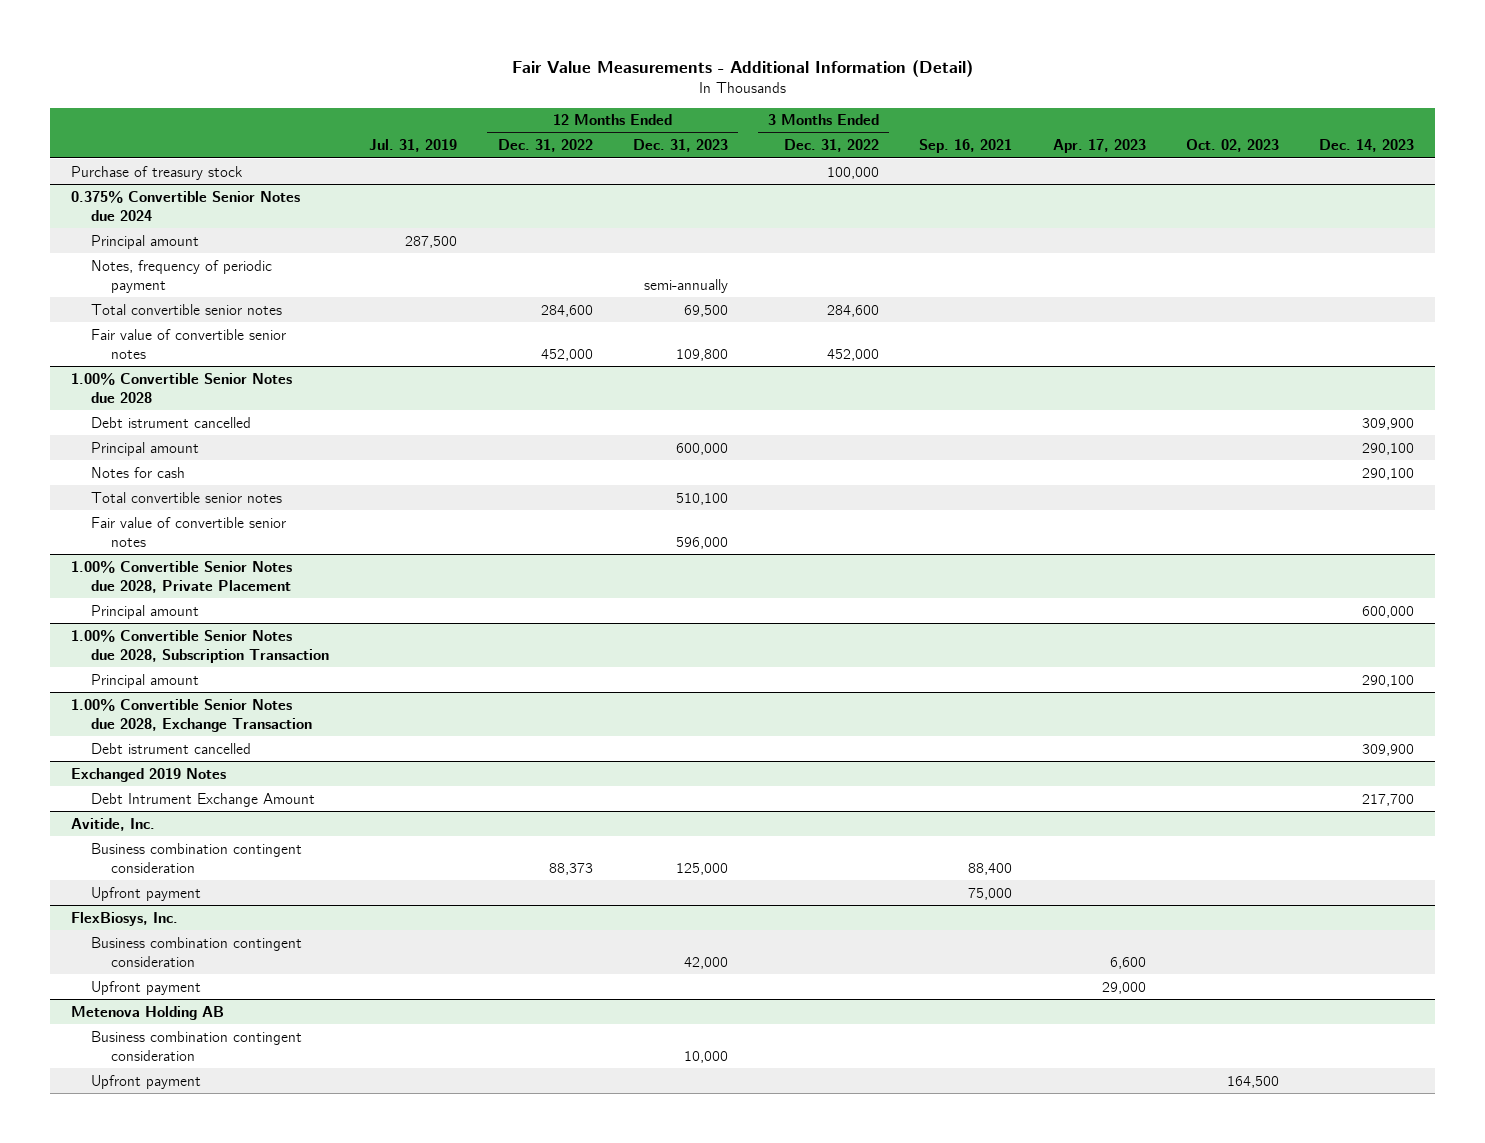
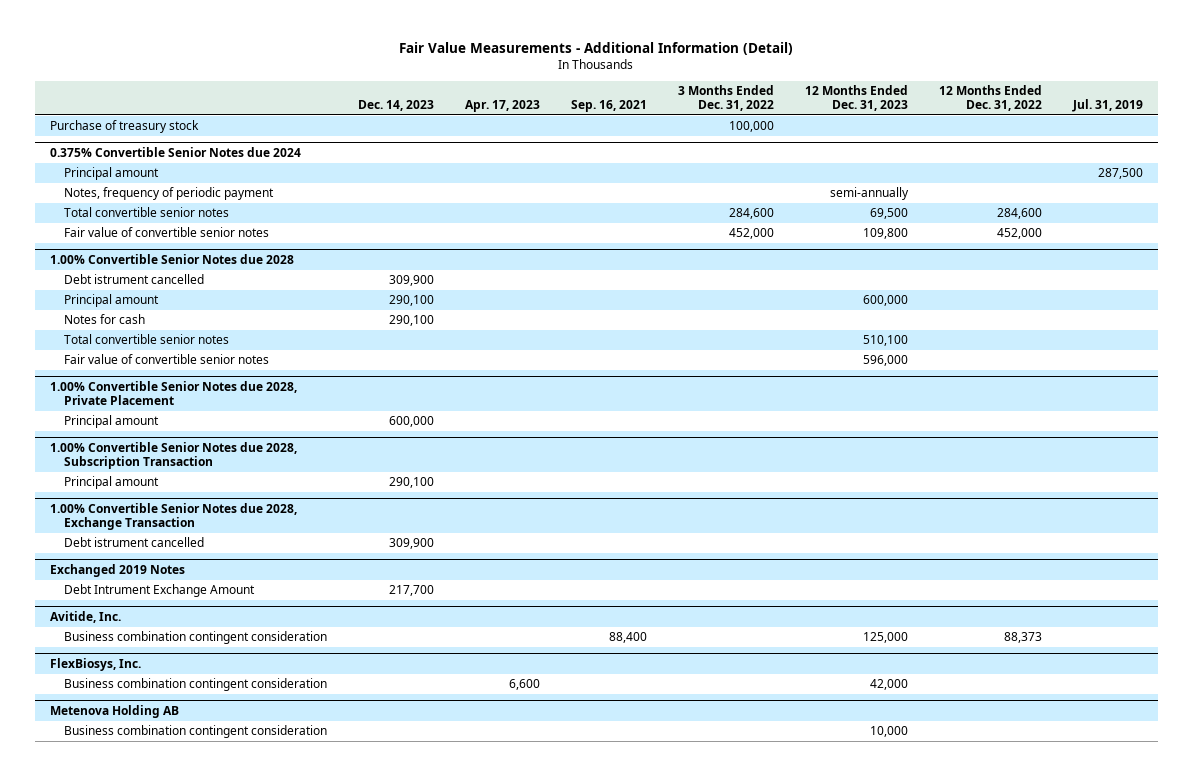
[1186,139,1280,153] Oct. 02, 2023 -> none
[90,886,201,901] Upfront payment -> none
[90,980,201,995] Upfront payment -> none
[90,1074,201,1089] Upfront payment -> none

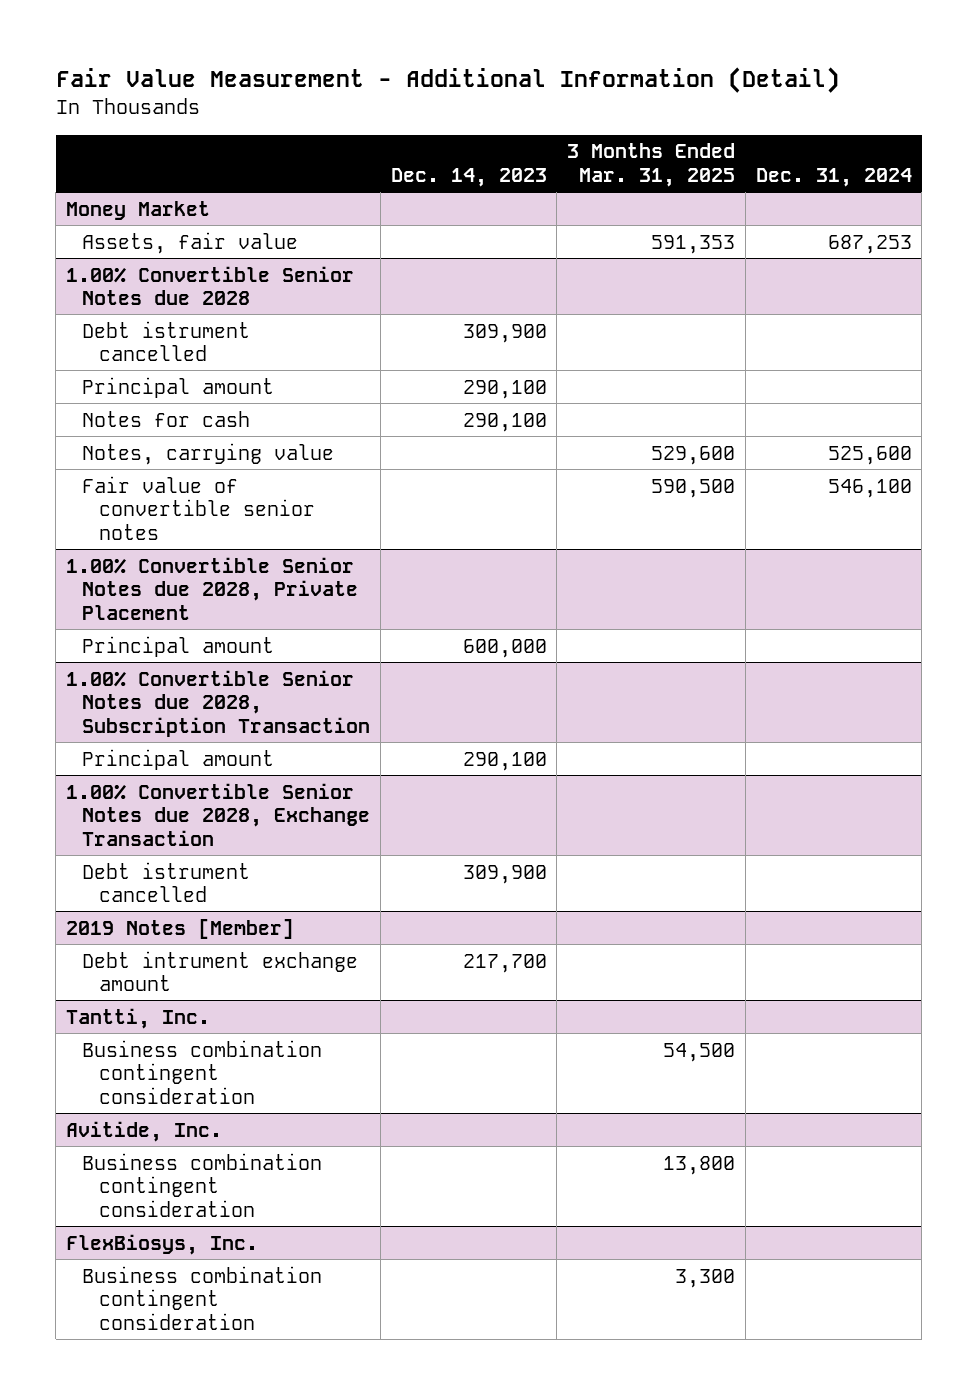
[399,41,794,55] Fair Value Measurements - Additional Information (Detail) -> [55,67,840,94] Fair Value Measurement - Additional Information (Detail)
[465,99,541,112] Apr. 17, 2023 -> none
[570,99,647,112] Sep. 16, 2021 -> none
[677,85,774,111] 3 Months Ended Dec. 31, 2022 -> none
[804,85,908,111] 12 Months Ended Dec. 31, 2023 -> none
[938,85,1042,111] 12 Months Ended Dec. 31, 2022 -> none
[1071,98,1143,112] Jul. 31, 2019 -> none
none -> [567,143,736,187] 3 Months Ended Mar. 31, 2025
none -> [755,167,912,187] Dec. 31, 2024
[50,120,200,134] Purchase of treasury stock -> none
[50,147,302,158] 0.375% Convertible Senior Notes due 2024 -> none
[64,167,160,181] Principal amount -> none
[64,187,275,201] Notes, frequency of periodic payment -> none
[64,207,230,218] Total convertible senior notes -> none
[64,227,270,238] Fair value of convertible senior notes -> none
none -> [66,200,211,220] Money Market
none -> [82,231,299,254] Assets, fair value
[64,334,230,345] Total convertible senior notes -> [82,442,335,465] Notes, carrying value
[50,564,186,578] Exchanged 2019 Notes -> [66,918,295,939] 2019 Notes [Member]
[64,584,256,598] Debt Intrument Exchange Amount -> [82,950,359,992] Debt intrument exchange amount
none -> [66,1007,211,1029] Tantti, Inc.
none -> [82,1039,323,1104] Business combination contingent consideration
[50,705,180,719] Metenova Holding AB -> none
[64,725,328,739] Business combination contingent consideration -> none

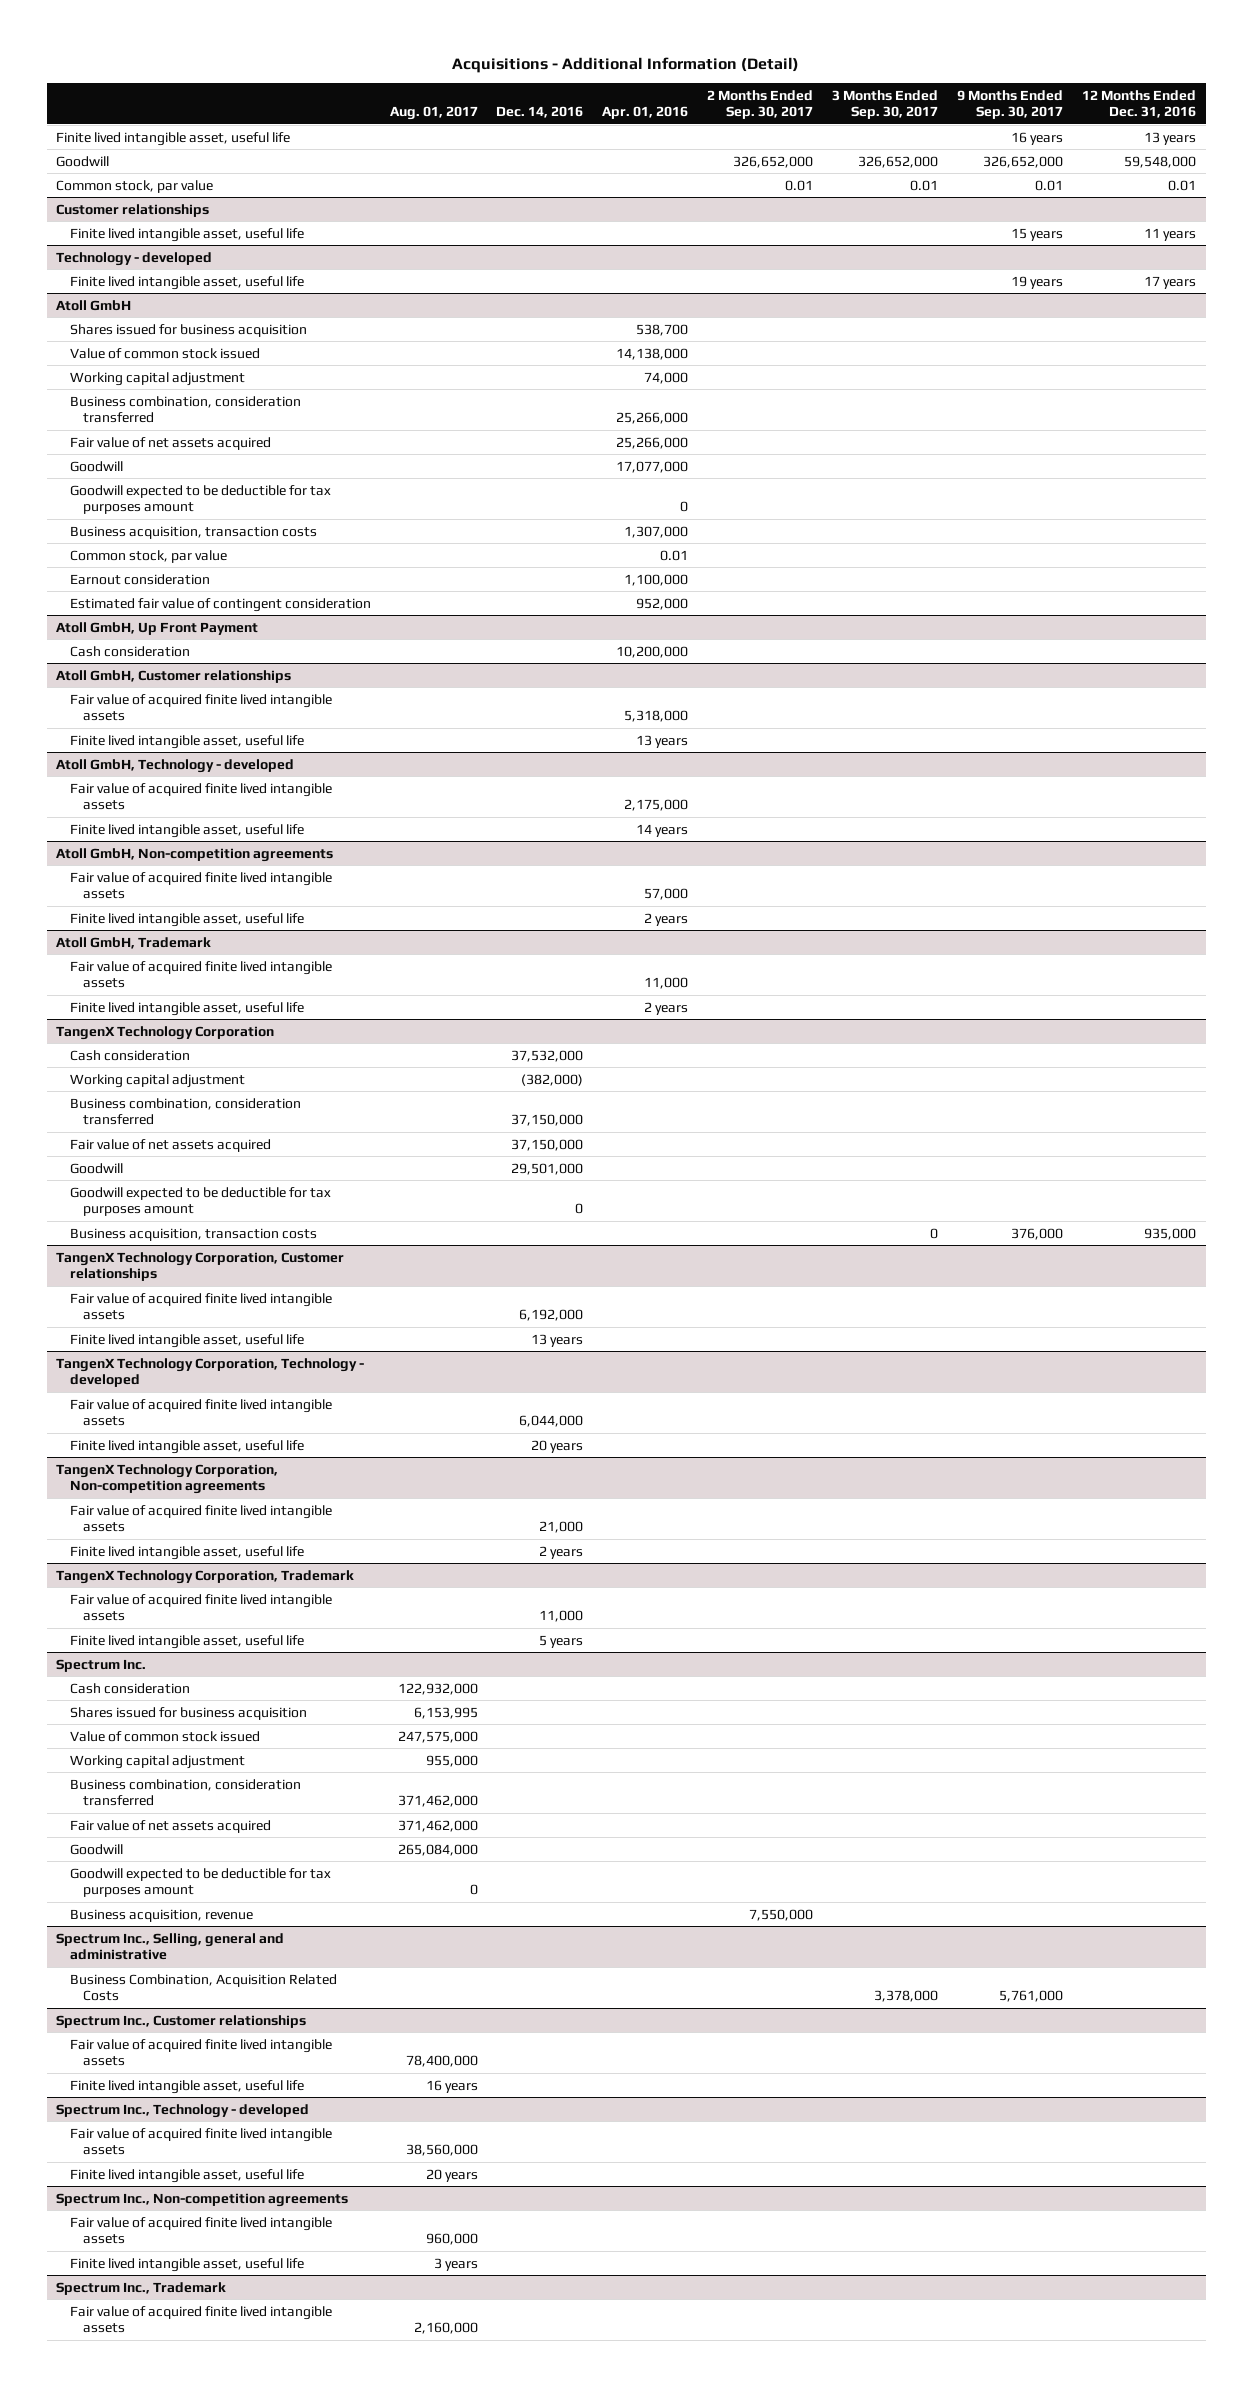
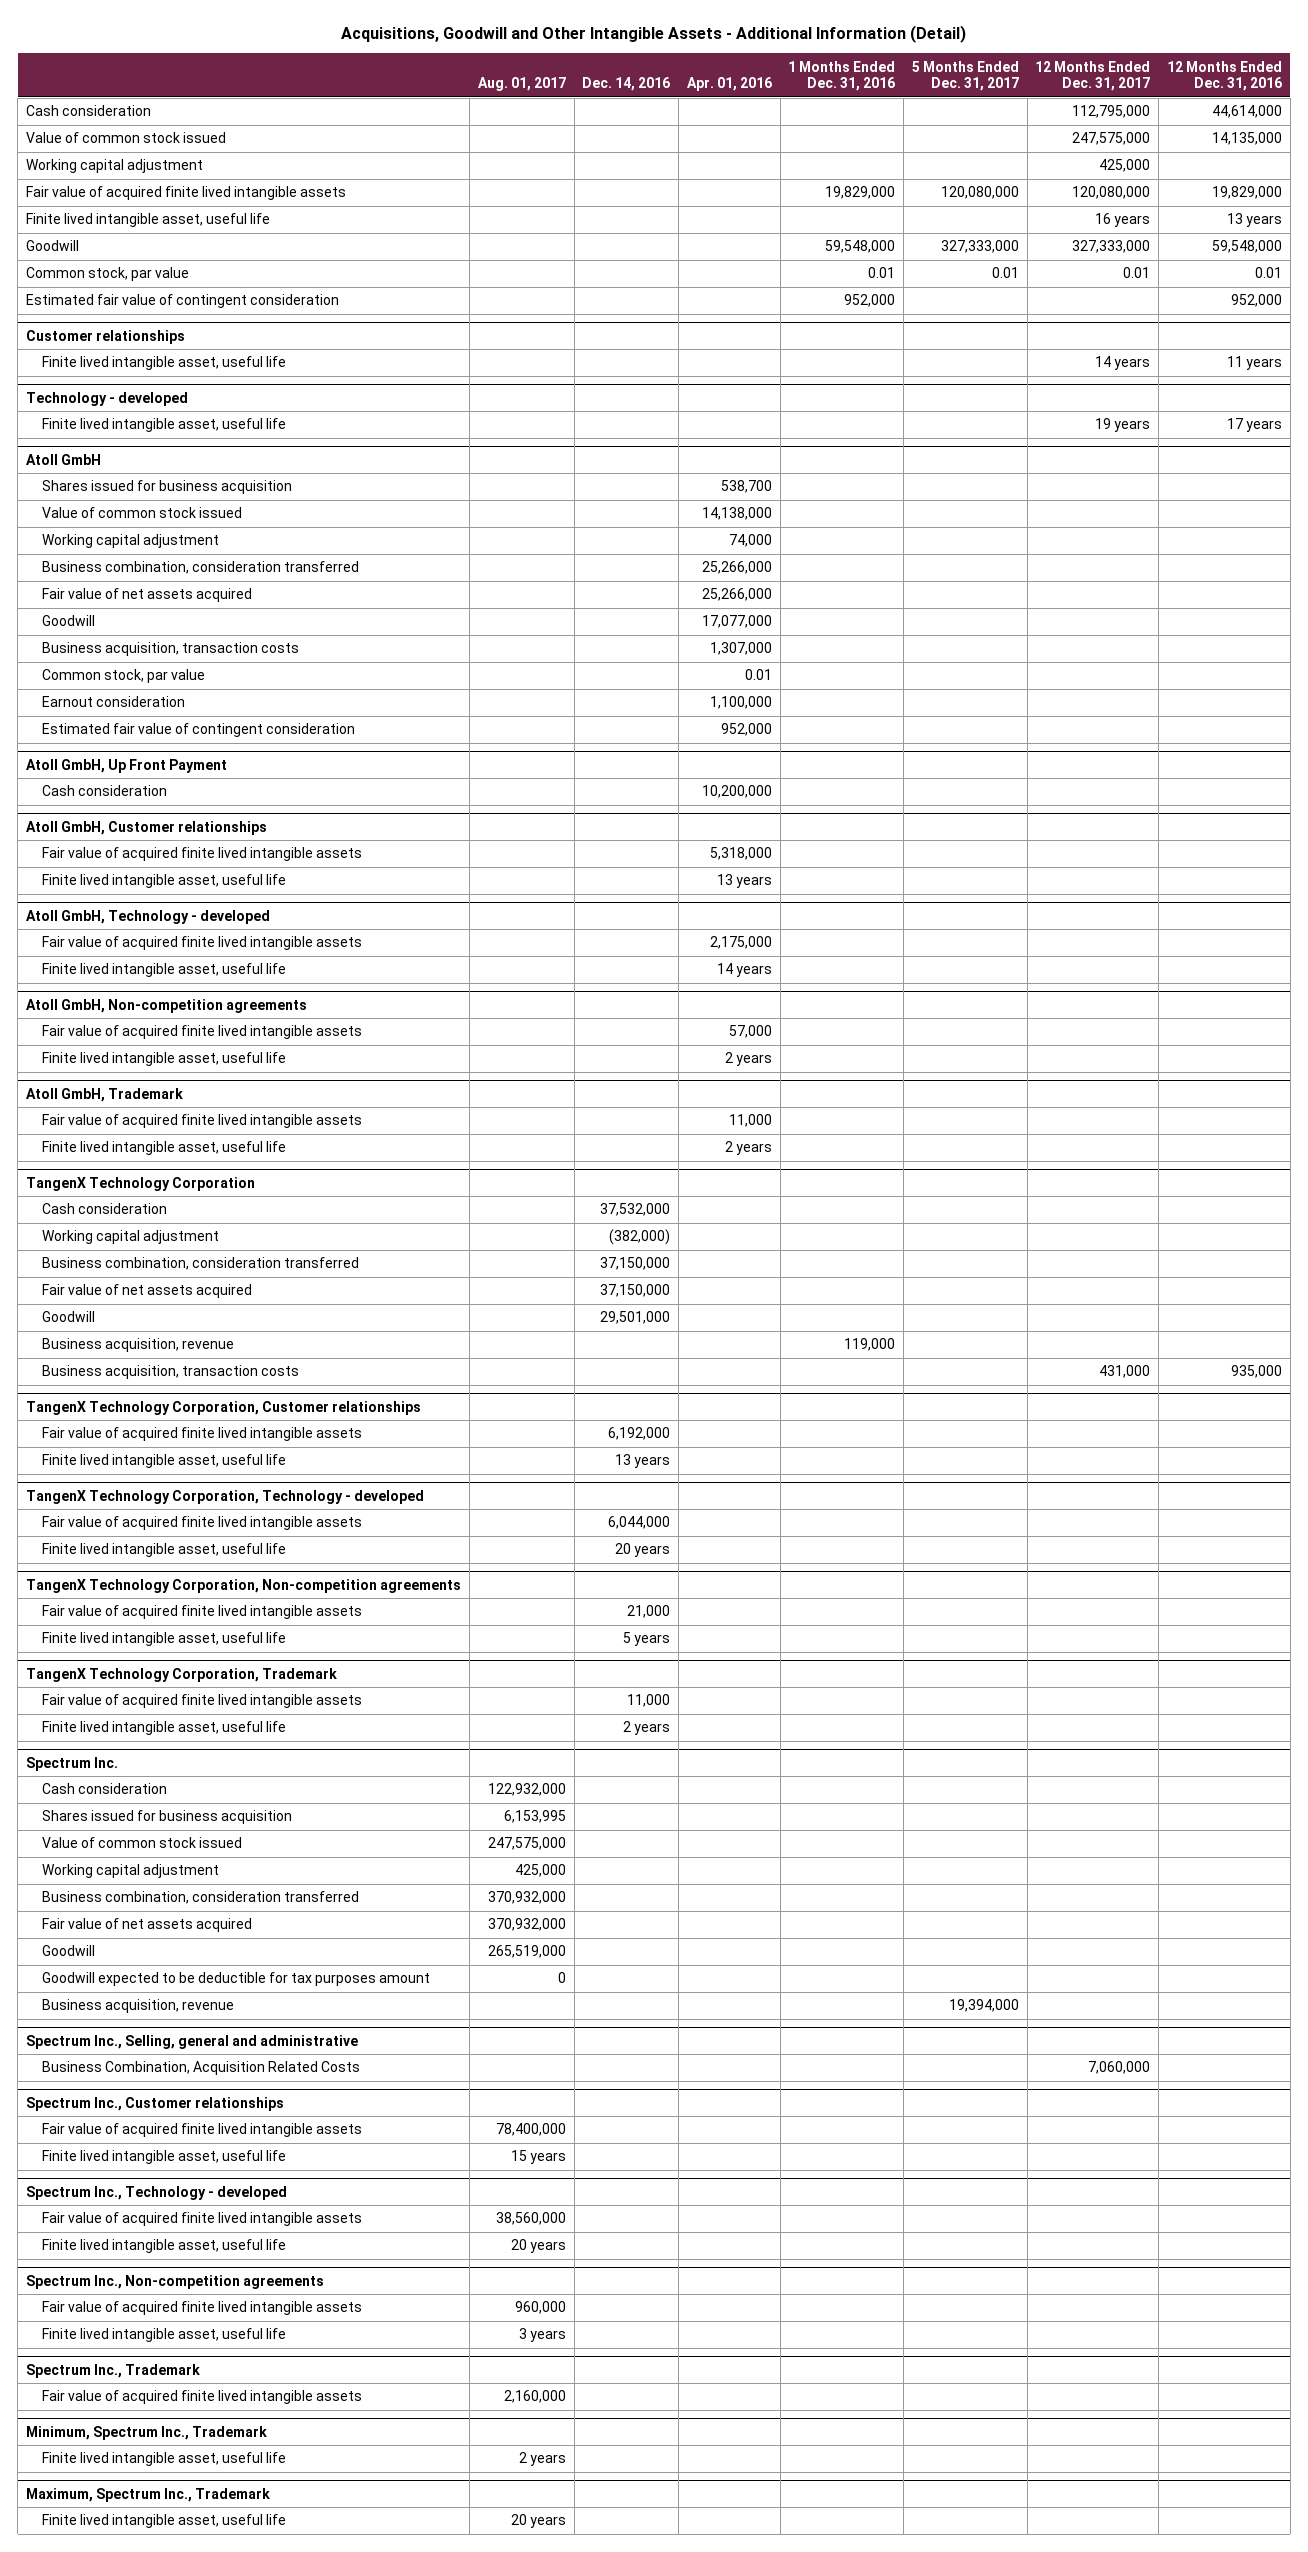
[452,56,800,73] Acquisitions - Additional Information (Detail) -> [341,25,967,44] Acquisitions, Goodwill and Other Intangible Assets - Additional Information (Detail)
[707,89,814,119] 2 Months Ended Sep. 30, 2017 -> none
[832,89,939,119] 3 Months Ended Sep. 30, 2017 -> none
[957,89,1064,119] 9 Months Ended Sep. 30, 2017 -> none
none -> [788,60,896,92] 1 Months Ended Dec. 31, 2016
none -> [911,60,1019,92] 5 Months Ended Dec. 31, 2017
none -> [1035,60,1151,92] 12 Months Ended Dec. 31, 2017
none -> [26,105,152,117] Cash consideration
none -> [26,132,227,144] Value of common stock issued
none -> [26,159,204,174] Working capital adjustment
none -> [26,186,347,201] Fair value of acquired finite lived intangible assets
none -> [26,294,340,309] Estimated fair value of contingent consideration
[69,484,331,515] Goodwill expected to be deductible for tax purposes amount -> none
[69,1186,331,1217] Goodwill expected to be deductible for tax purposes amount -> none
none -> [42,1338,235,1353] Business acquisition, revenue
[539,1545,584,1559] 2 years -> [623,1632,671,1647] 5 years
[539,1634,584,1648] 5 years -> [623,1721,671,1736] 2 years
[425,1754,478,1767] 955,000 -> [514,1864,566,1878] 425,000
[397,1795,478,1808] 371,462,000 -> [487,1891,566,1905] 370,932,000
[397,1819,478,1832] 371,462,000 -> [487,1918,566,1932] 370,932,000
[397,1843,478,1856] 265,084,000 -> [487,1945,566,1959] 265,519,000
[425,2079,478,2093] 16 years -> [510,2150,566,2165] 15 years
none -> [26,2425,268,2440] Minimum, Spectrum Inc., Trademark
none -> [42,2452,287,2467] Finite lived intangible asset, useful life
none -> [26,2487,271,2502] Maximum, Spectrum Inc., Trademark
none -> [42,2514,287,2529] Finite lived intangible asset, useful life

